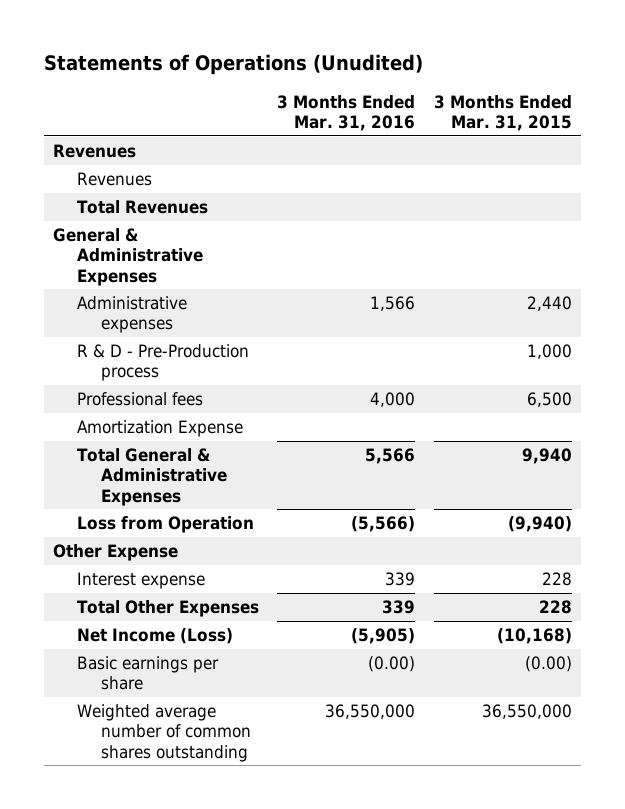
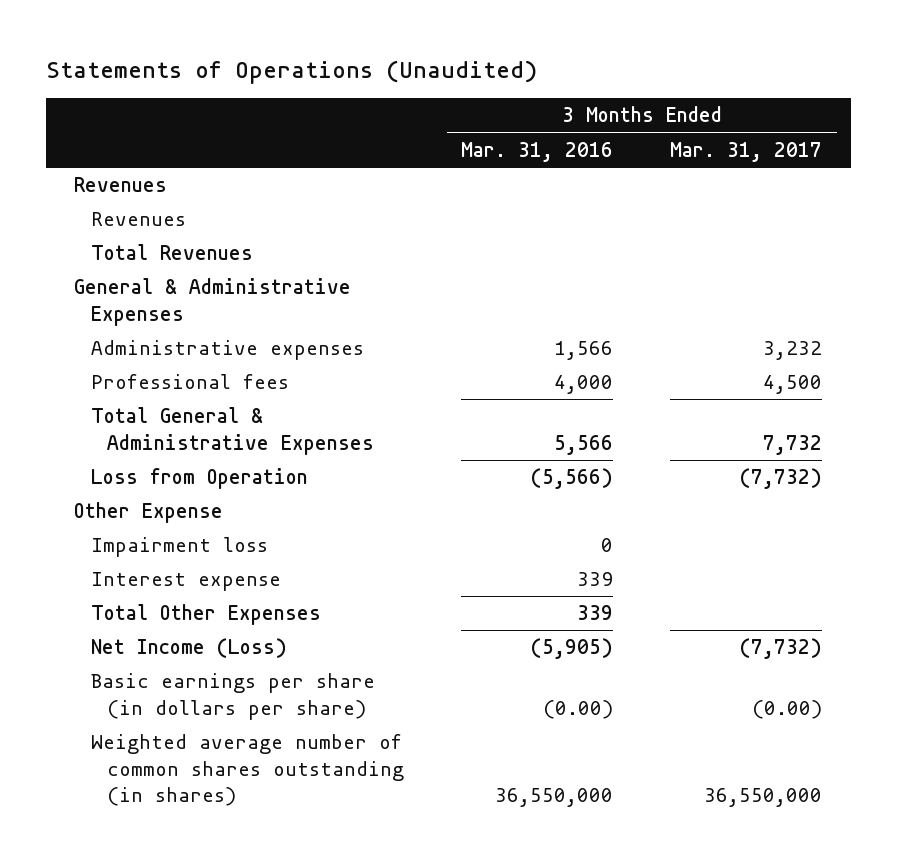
[43,54,423,76] Statements of Operations (Unudited) -> [45,59,537,84] Statements of Operations (Unaudited)
[433,94,572,131] 3 Months Ended Mar. 31, 2015 -> none
none -> [670,141,823,162] Mar. 31, 2017
[76,344,249,382] R & D - Pre-Production process -> none
[76,420,243,438] Amortization Expense -> none
none -> [90,537,268,558] Impairment loss
[76,656,219,691] Basic earnings per share -> [90,673,375,720] Basic earnings per share (in dollars per share)
[76,704,251,762] Weighted average number of common shares outstanding -> [90,734,404,806] Weighted average number of common shares outstanding (in shares)

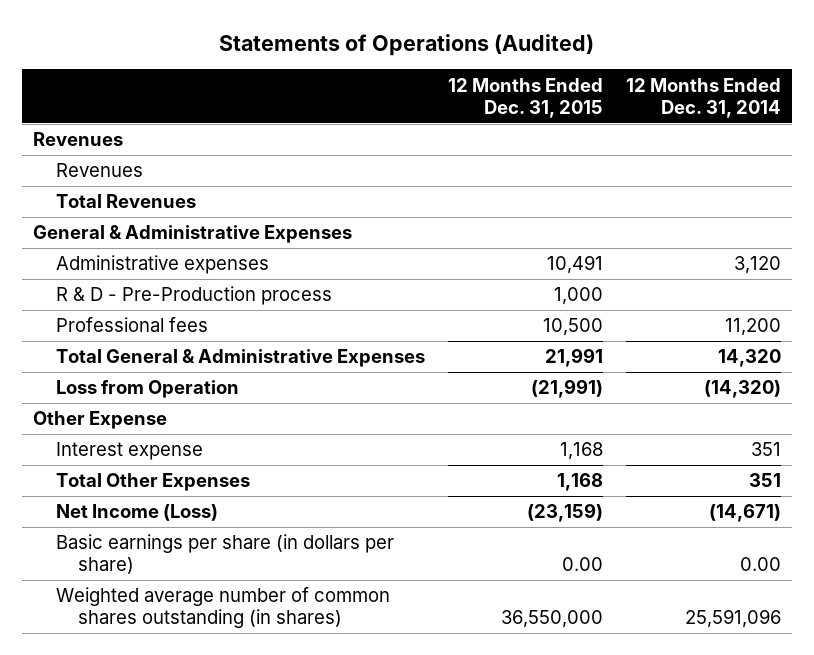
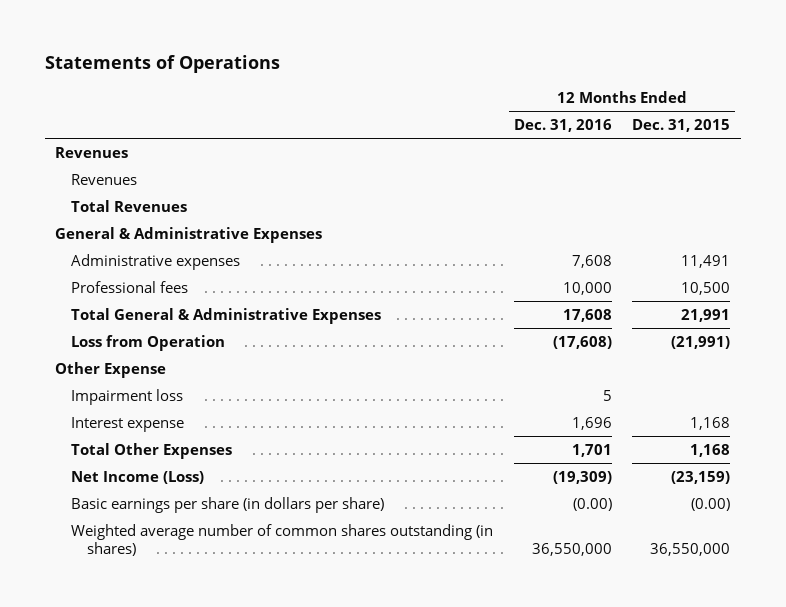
[219,33,595,56] Statements of Operations (Audited) -> [45,54,281,73] Statements of Operations
[625,77,781,118] 12 Months Ended Dec. 31, 2014 -> none
none -> [513,118,612,132] Dec. 31, 2016
[55,286,332,306] R & D - Pre-Production process -> none
[546,255,603,275] 10,491 -> [681,254,731,268] 11,491
none -> [71,388,184,405] Impairment loss
[561,557,603,572] 0.00 -> [691,497,731,511] (0.00)

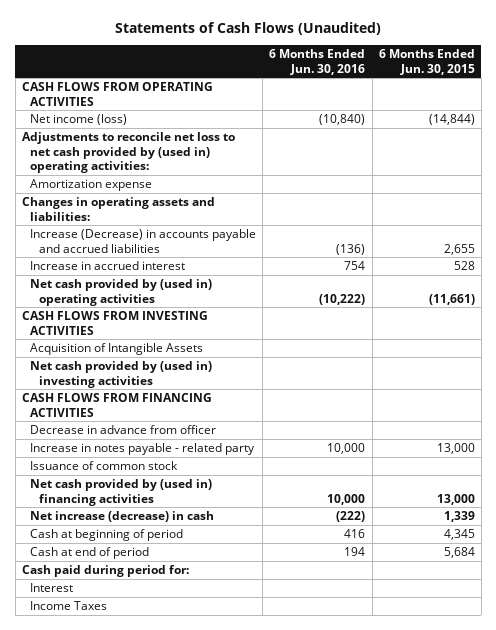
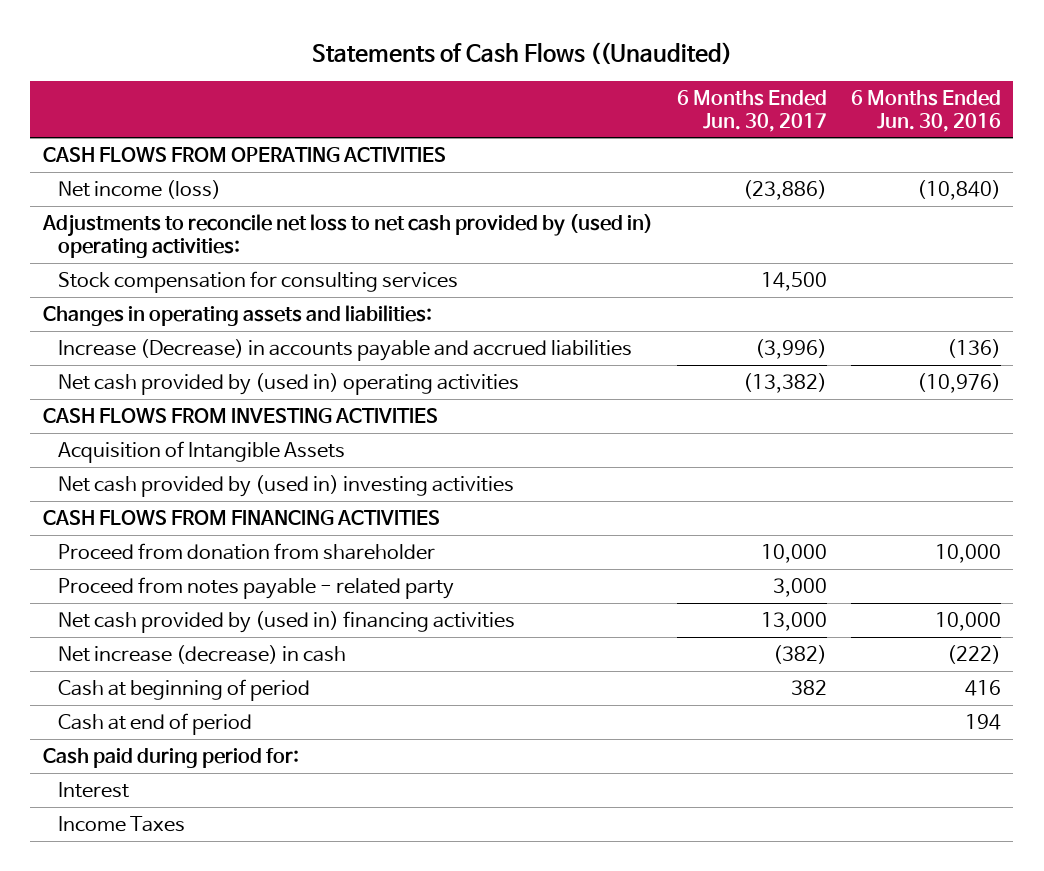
[115,22,382,36] Statements of Cash Flows (Unaudited) -> [311,42,732,66] Statements of Cash Flows ((Unaudited)
[378,48,475,75] 6 Months Ended Jun. 30, 2015 -> none
none -> [676,89,827,132] 6 Months Ended Jun. 30, 2017
[30,179,153,192] Amortization expense -> none
none -> [58,270,459,293] Stock compensation for consulting services
[30,261,186,271] Increase in accrued interest -> none
[319,293,366,305] (10,222) -> [917,372,1002,393] (10,976)
[30,425,217,435] Decrease in advance from officer -> none
[30,461,179,471] Issuance of common stock -> none
[30,443,256,456] Increase in notes payable - related party -> [58,542,436,560] Proceed from donation from shareholder
none -> [58,576,455,599] Proceed from notes payable - related party

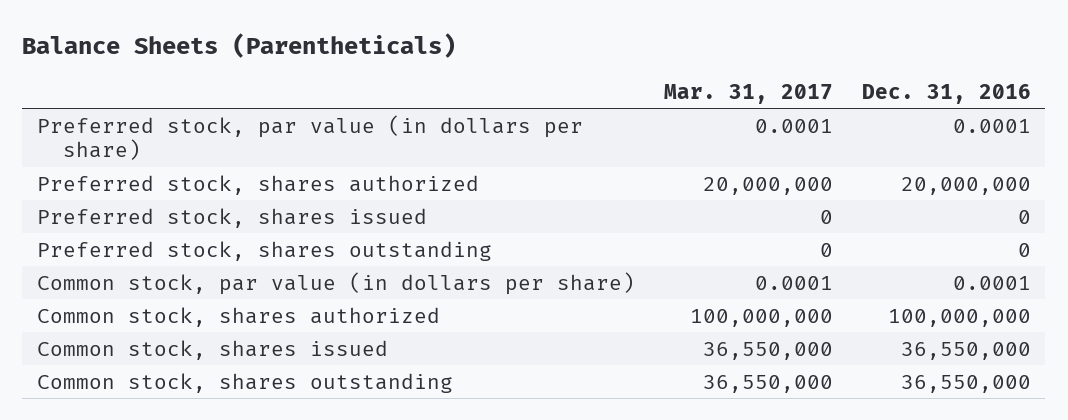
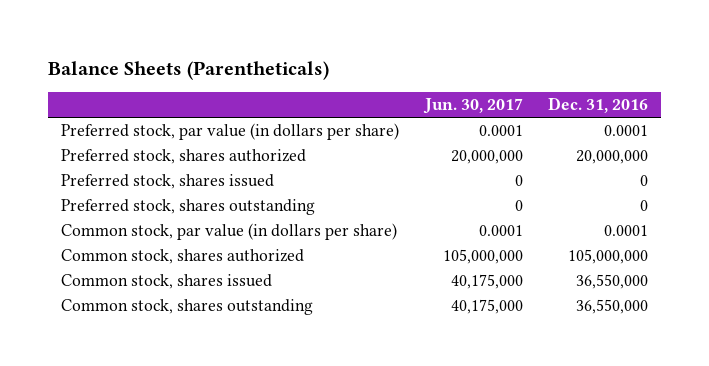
[663,83,833,104] Mar. 31, 2017 -> none
none -> [422,98,523,115] Jun. 30, 2017
[887,308,1031,327] 100,000,000 -> [568,248,649,264] 105,000,000

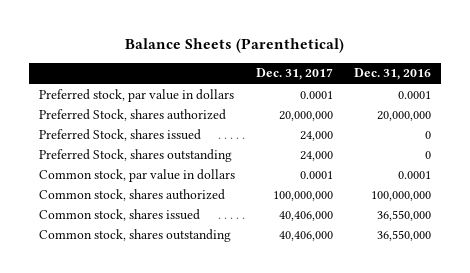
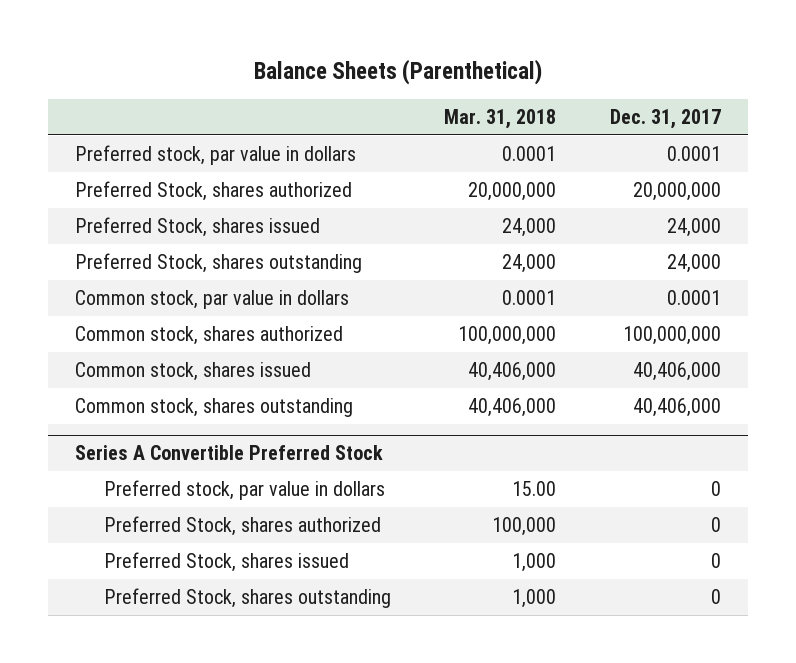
[353,68,431,81] Dec. 31, 2016 -> none
none -> [444,109,557,130] Mar. 31, 2018
none -> [75,445,384,461] Series A Convertible Preferred Stock
none -> [103,479,385,500] Preferred stock, par value in dollars
none -> [103,515,381,536] Preferred Stock, shares authorized
none -> [103,551,349,572] Preferred Stock, shares issued
none -> [103,587,391,608] Preferred Stock, shares outstanding

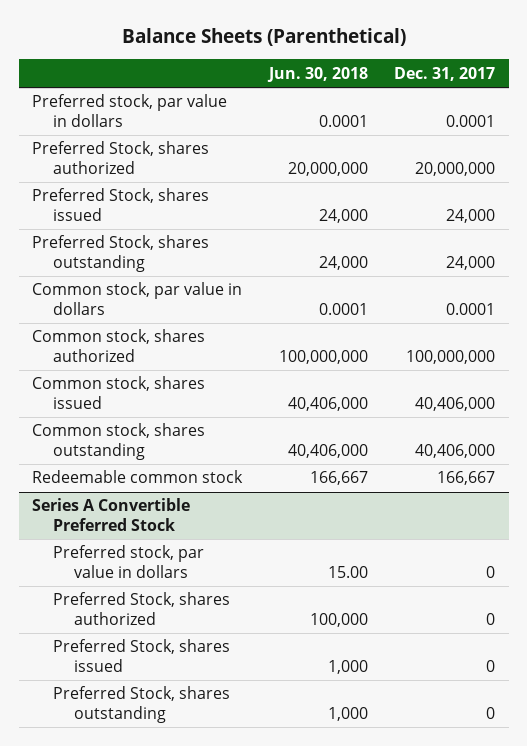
[444,109,557,130] Mar. 31, 2018 -> none
none -> [266,66,368,82] Jun. 30, 2018
none -> [31,470,243,484] Redeemable common stock

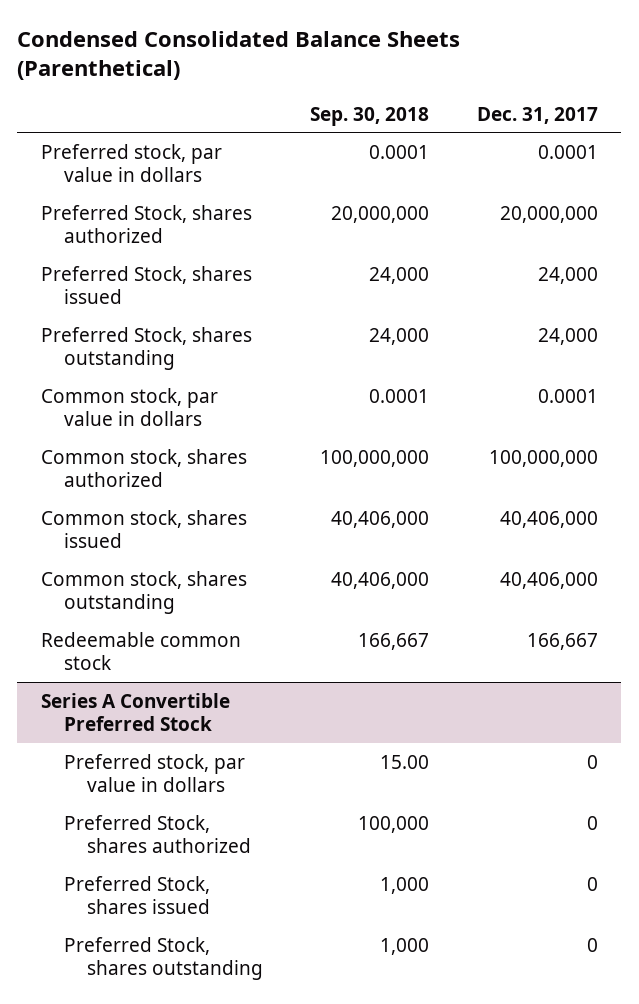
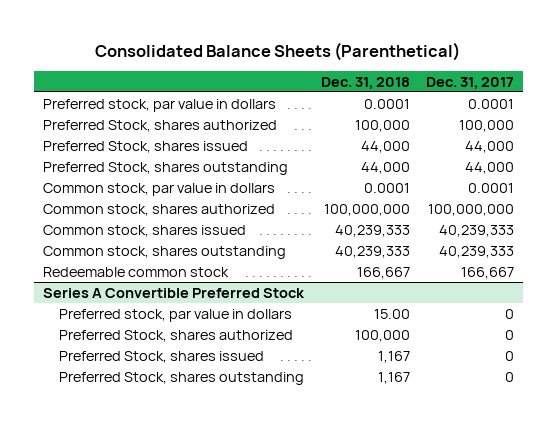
[17,30,461,81] Condensed Consolidated Balance Sheets (Parenthetical) -> [95,41,461,61] Consolidated Balance Sheets (Parenthetical)
[310,106,430,126] Sep. 30, 2018 -> none
none -> [320,76,410,89] Dec. 31, 2018
[499,205,598,223] 20,000,000 -> [459,119,515,132] 100,000
[537,266,598,284] 24,000 -> [465,140,515,153] 44,000
[537,327,598,345] 24,000 -> [465,161,515,174] 44,000
[499,510,598,528] 40,406,000 -> [439,224,515,237] 40,239,333
[499,571,598,589] 40,406,000 -> [439,245,515,258] 40,239,333

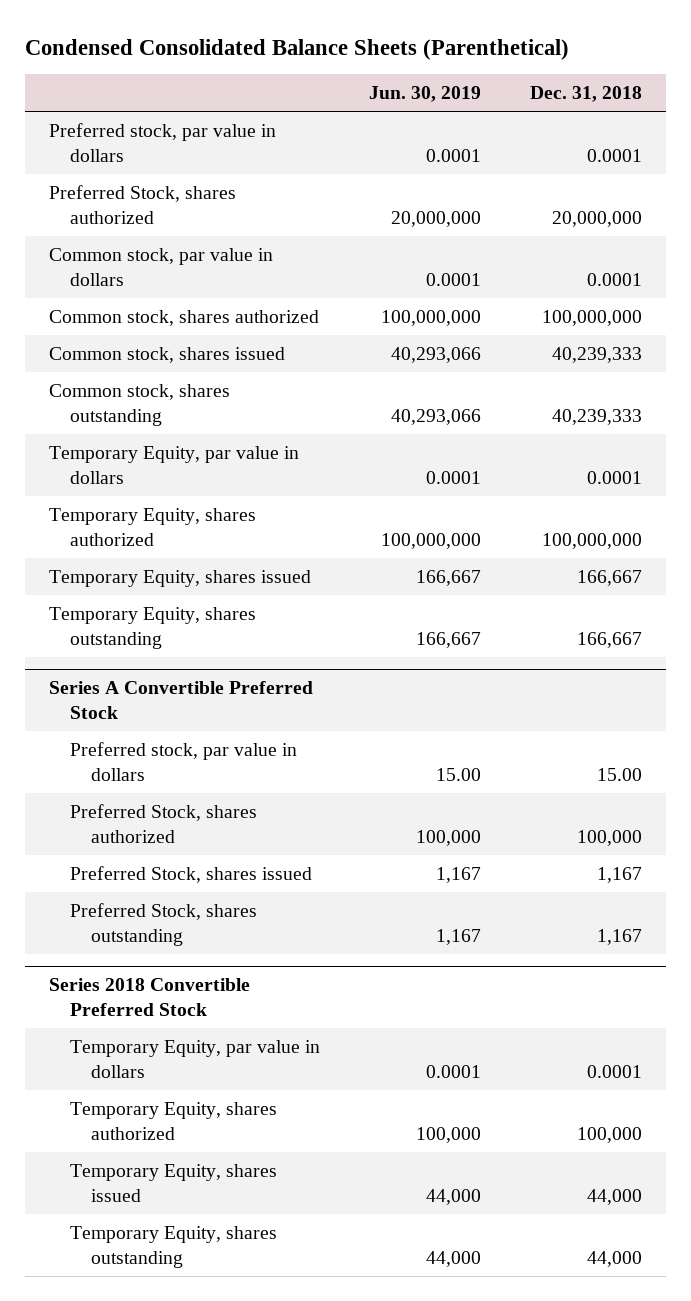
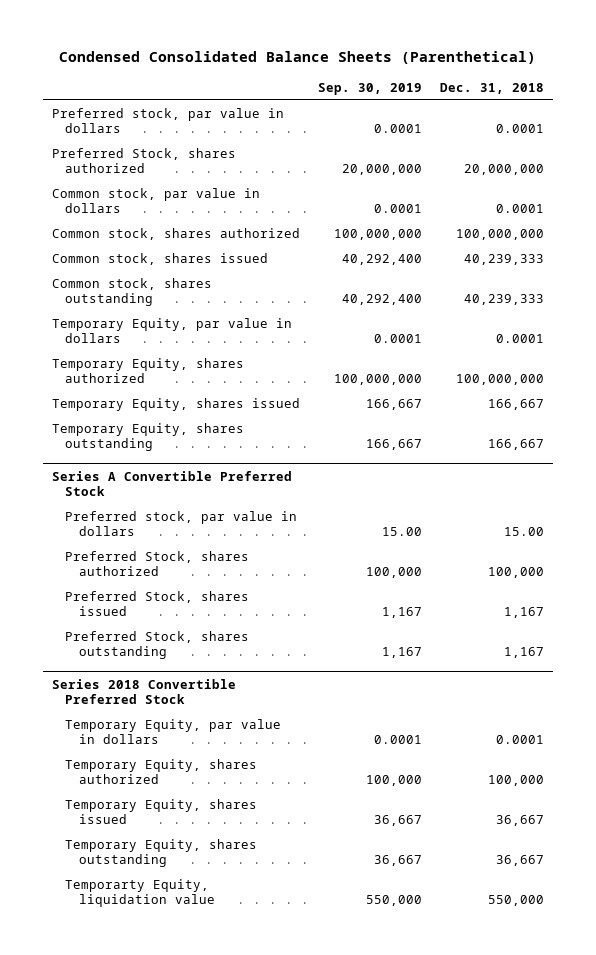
[369,86,482,103] Jun. 30, 2019 -> none
none -> [317,82,422,95] Sep. 30, 2019
[586,1188,642,1205] 44,000 -> [495,815,544,827] 36,667
[586,1250,642,1267] 44,000 -> [495,855,544,867] 36,667
none -> [65,878,215,908] Temporarty Equity, liquidation value

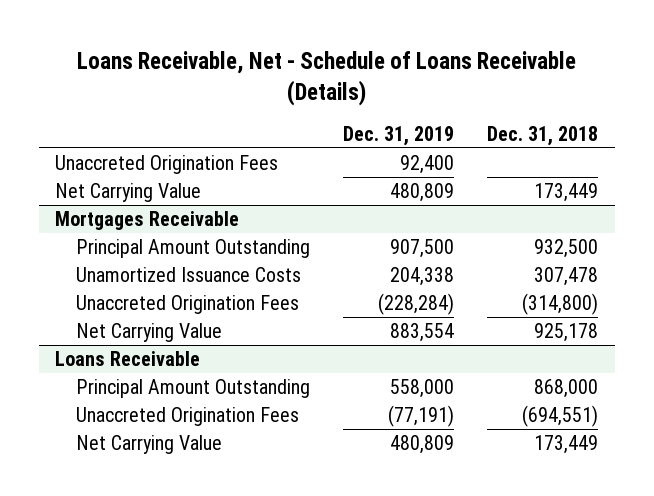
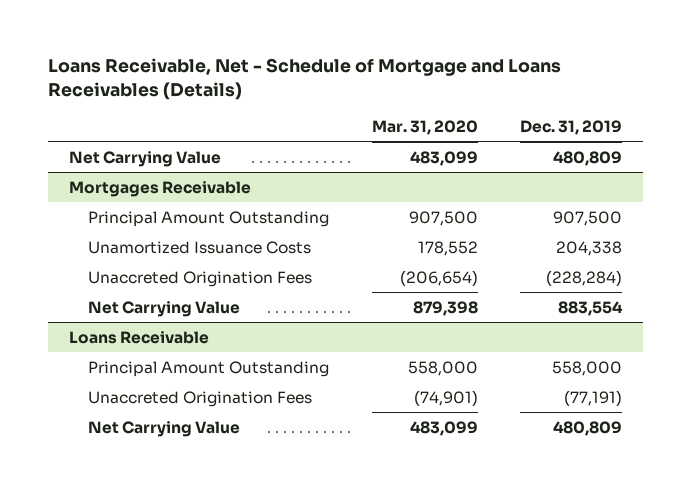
[76,51,576,107] Loans Receivable, Net - Schedule of Loans Receivable (Details) -> [47,57,561,100] Loans Receivable, Net - Schedule of Mortgage and Loans Receivables (Details)
[487,125,599,146] Dec. 31, 2018 -> none
none -> [371,119,478,135] Mar. 31, 2020
[55,154,279,174] Unaccreted Origination Fees -> none

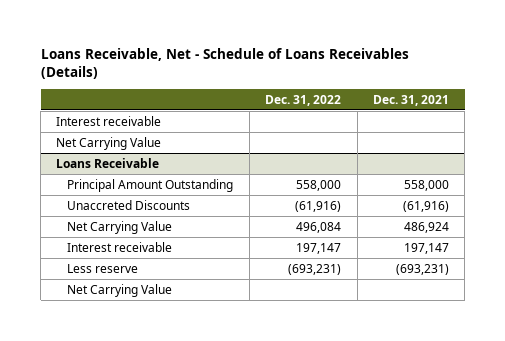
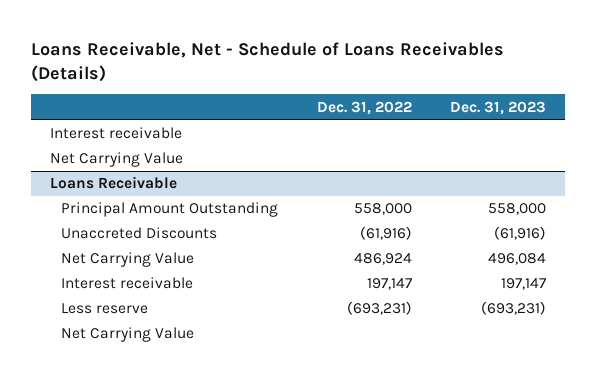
[372,94,449,106] Dec. 31, 2021 -> none
none -> [450,100,547,115] Dec. 31, 2023
[296,221,342,233] 496,084 -> [353,253,412,266] 486,924

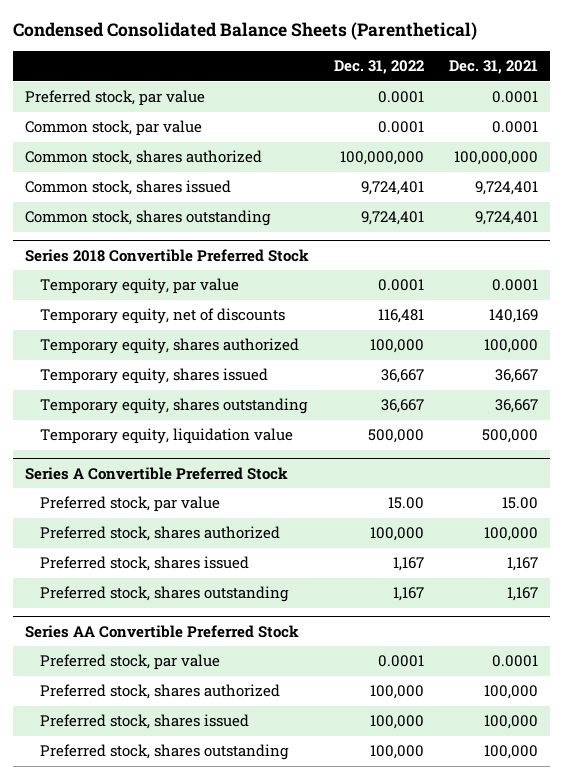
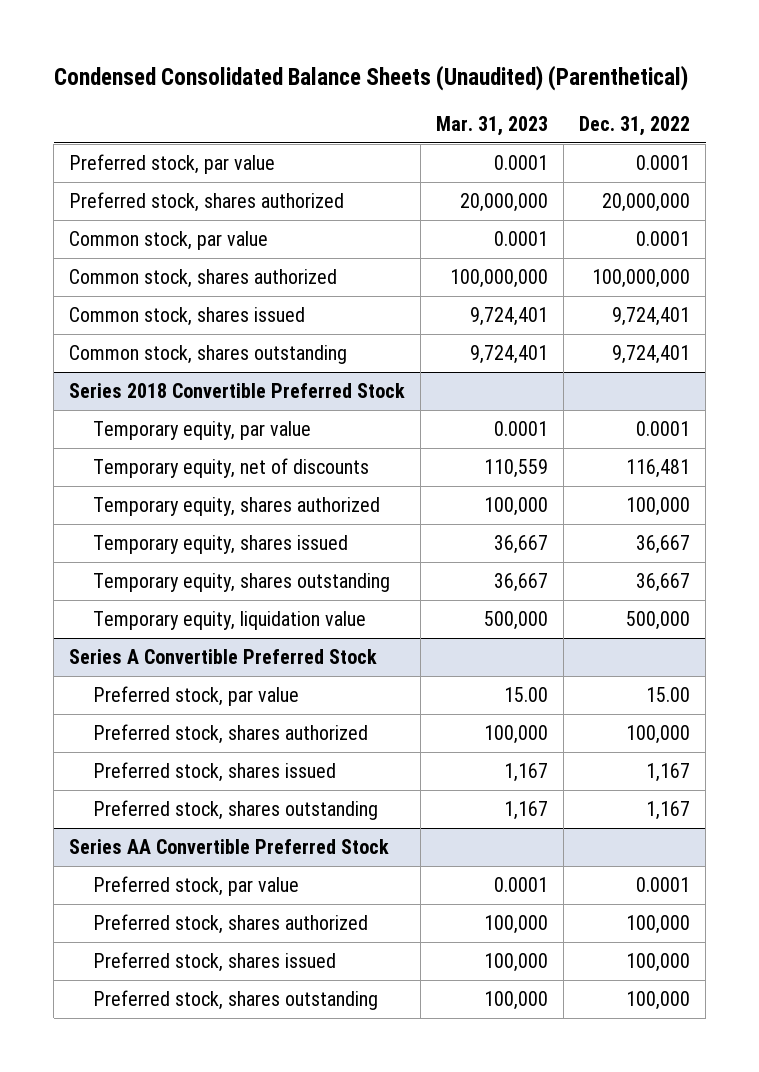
[12,21,477,40] Condensed Consolidated Balance Sheets (Parenthetical) -> [53,64,688,91] Condensed Consolidated Balance Sheets (Unaudited) (Parenthetical)
[448,60,538,75] Dec. 31, 2021 -> none
none -> [436,115,549,136] Mar. 31, 2023
none -> [69,192,345,213] Preferred stock, shares authorized

